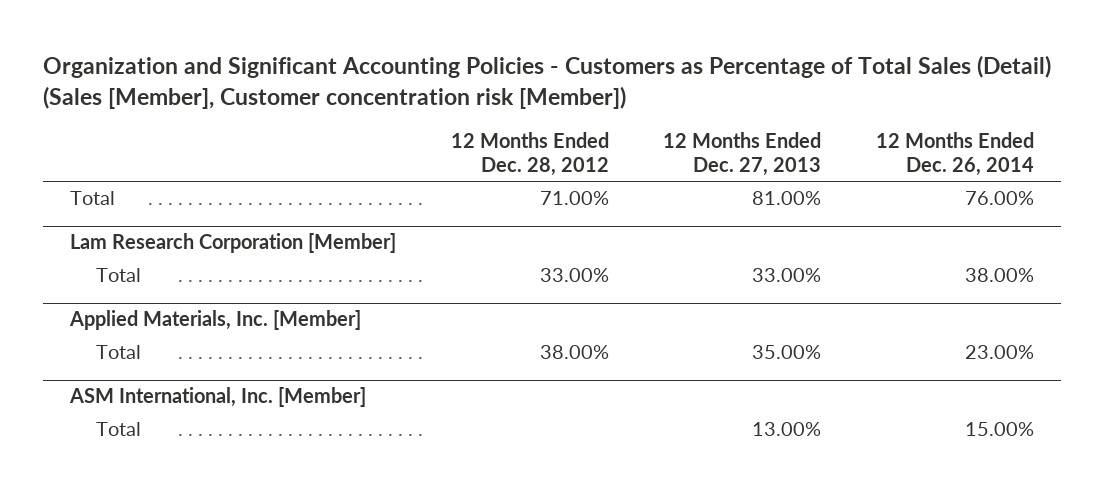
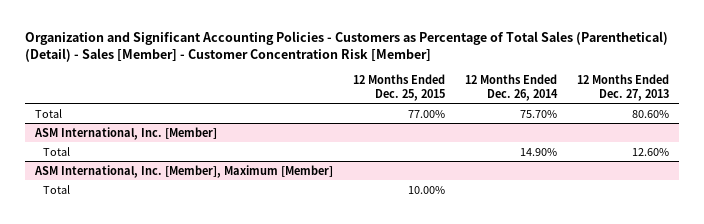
[42,54,1051,109] Organization and Significant Accounting Policies - Customers as Percentage of Total Sales (Detail) (Sales [Member], Customer concentration risk [Member]) -> [25,31,669,63] Organization and Significant Accounting Policies - Customers as Percentage of Total Sales (Parenthetical) (Detail) - Sales [Member] - Customer Concentration Risk [Member]
[450,132,609,177] 12 Months Ended Dec. 28, 2012 -> none
none -> [353,74,446,101] 12 Months Ended Dec. 25, 2015
[70,233,397,254] Lam Research Corporation [Member] -> none
[96,268,142,283] Total -> none
[69,310,362,331] Applied Materials, Inc. [Member] -> none
[96,345,142,360] Total -> none
[752,191,822,206] 81.00% -> [631,109,669,118] 80.60%
[965,191,1035,206] 76.00% -> [519,109,557,118] 75.70%
[752,422,822,437] 13.00% -> [631,147,669,156] 12.60%
[965,422,1035,437] 15.00% -> [519,147,557,156] 14.90%
none -> [34,164,334,178] ASM International, Inc. [Member], Maximum [Member]
none -> [43,184,71,194] Total

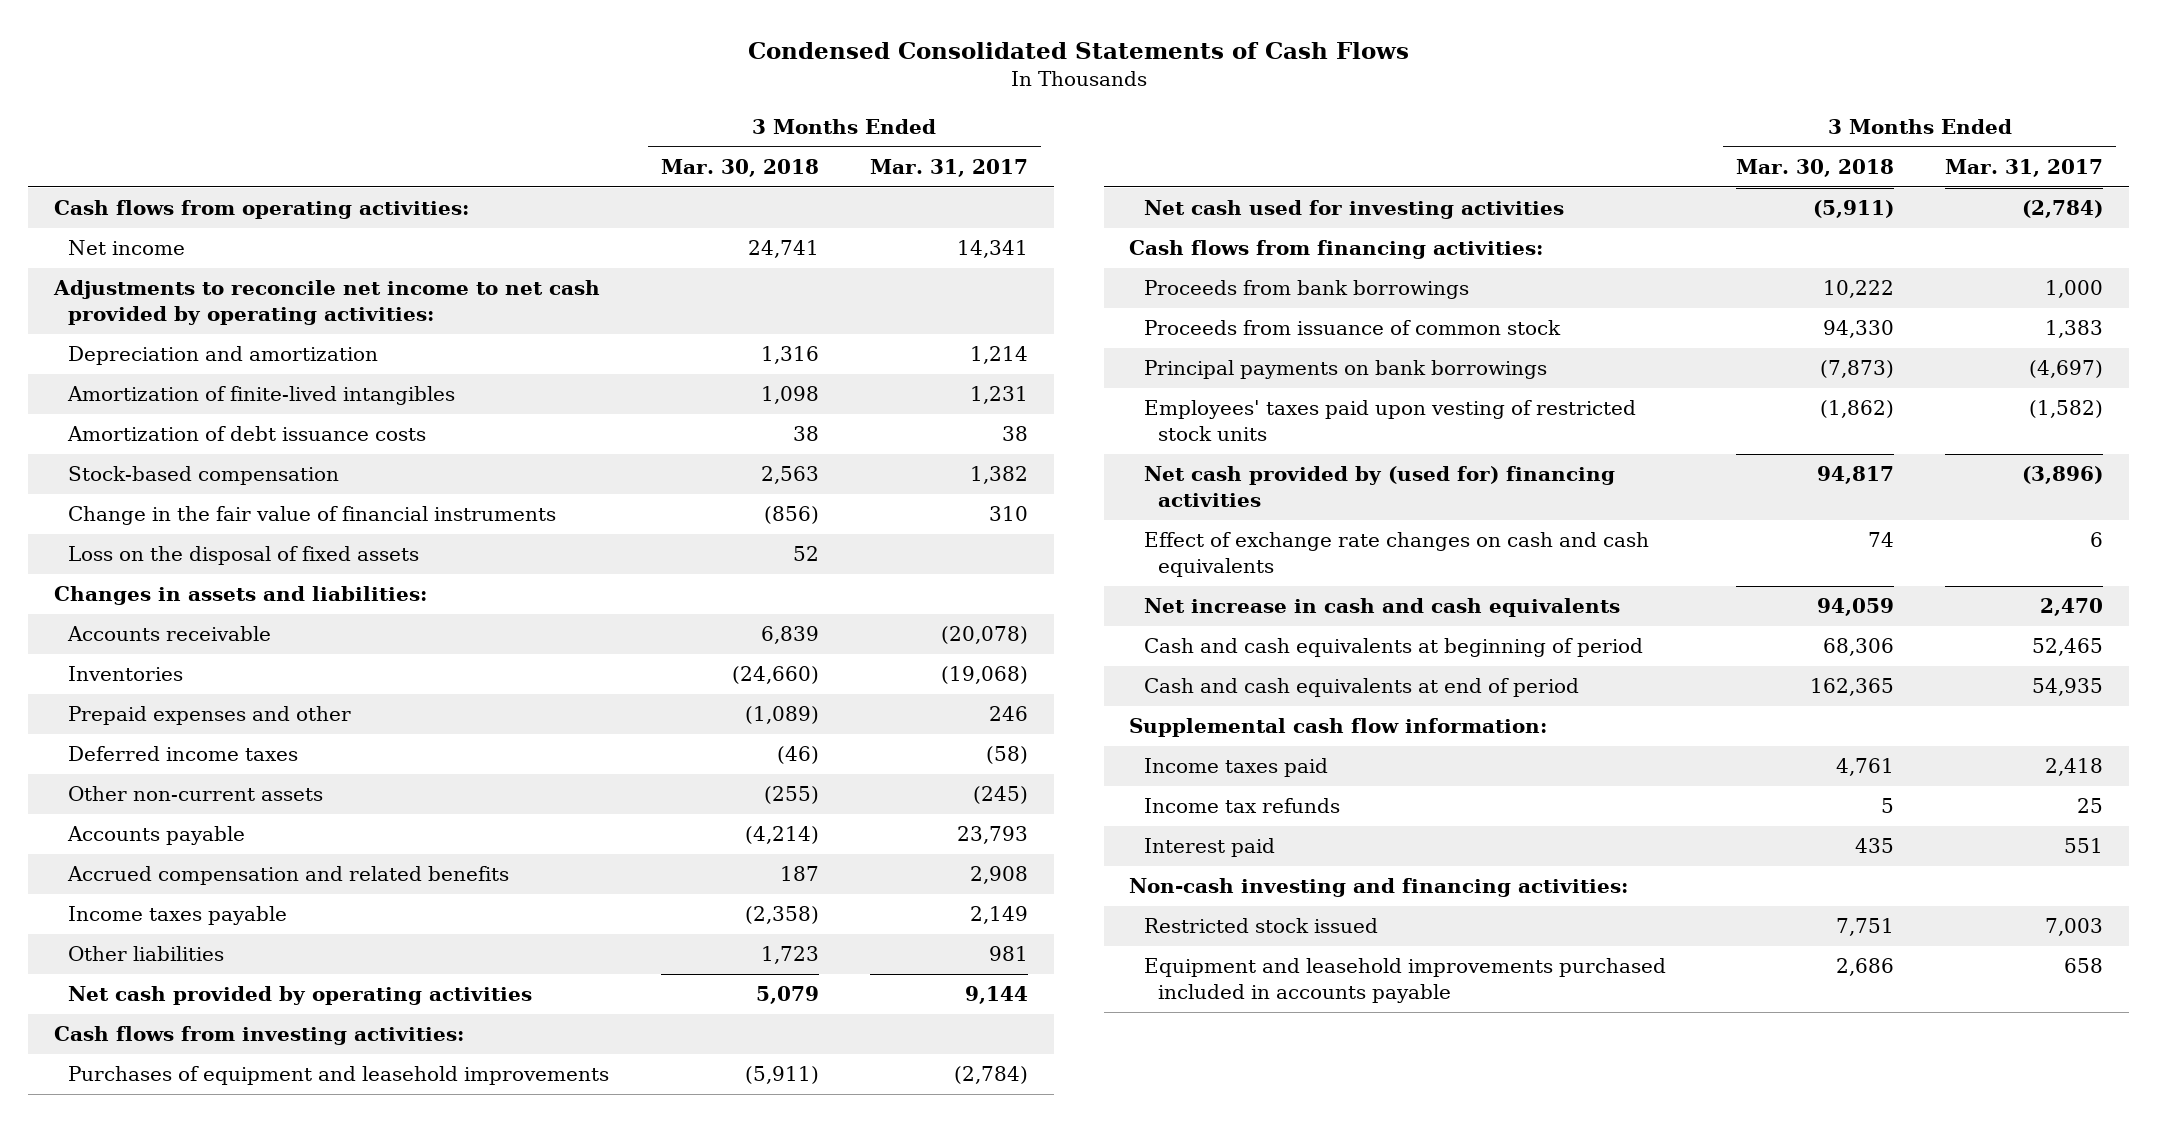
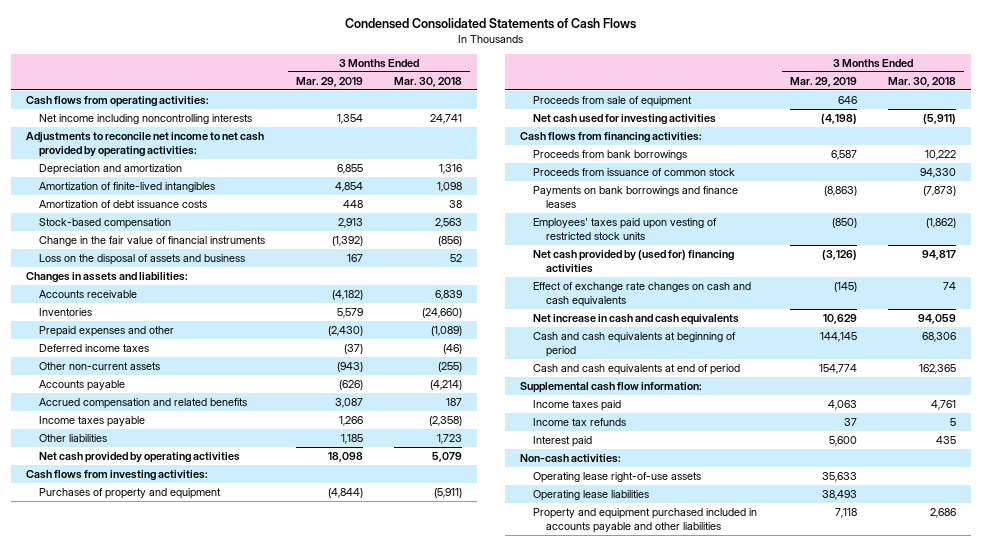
[869,158,1028,177] Mar. 31, 2017 -> none
none -> [296,76,364,87] Mar. 29, 2019
[68,240,186,256] Net income -> [39,113,253,124] Net income including noncontrolling interests
[68,546,420,566] Loss on the disposal of fixed assets -> [39,253,246,265] Loss on the disposal of assets and business
[68,1066,610,1086] Purchases of equipment and leasehold improvements -> [39,487,222,499] Purchases of property and equipment
none -> [532,95,692,107] Proceeds from sale of equipment
[1143,360,1547,380] Principal payments on bank borrowings -> [532,185,738,208] Payments on bank borrowings and finance leases
[1143,918,1378,934] Restricted stock issued -> none
[1129,878,1629,898] Non-cash investing and financing activities: -> [520,453,622,463] Non-cash activities:
none -> [532,471,701,483] Operating lease right-of-use assets
none -> [532,489,649,501] Operating lease liabilities
[1143,958,1666,1003] Equipment and leasehold improvements purchased included in accounts payable -> [532,507,757,533] Property and equipment purchased included in accounts payable and other liabilities

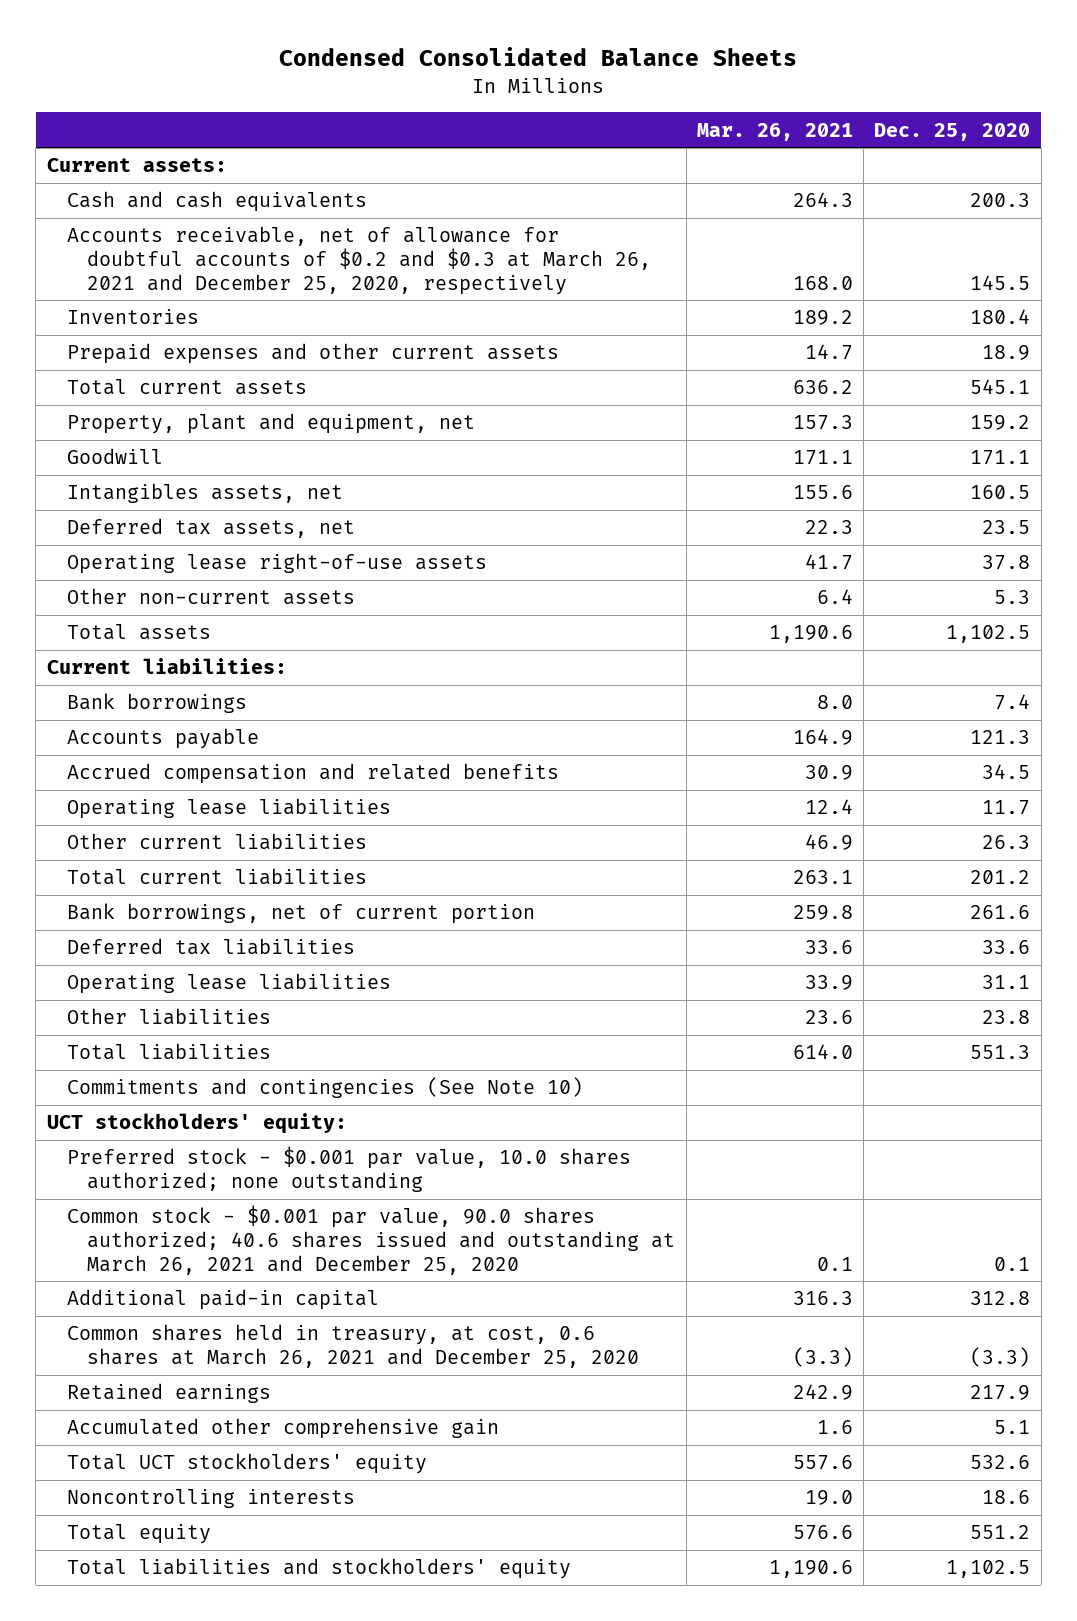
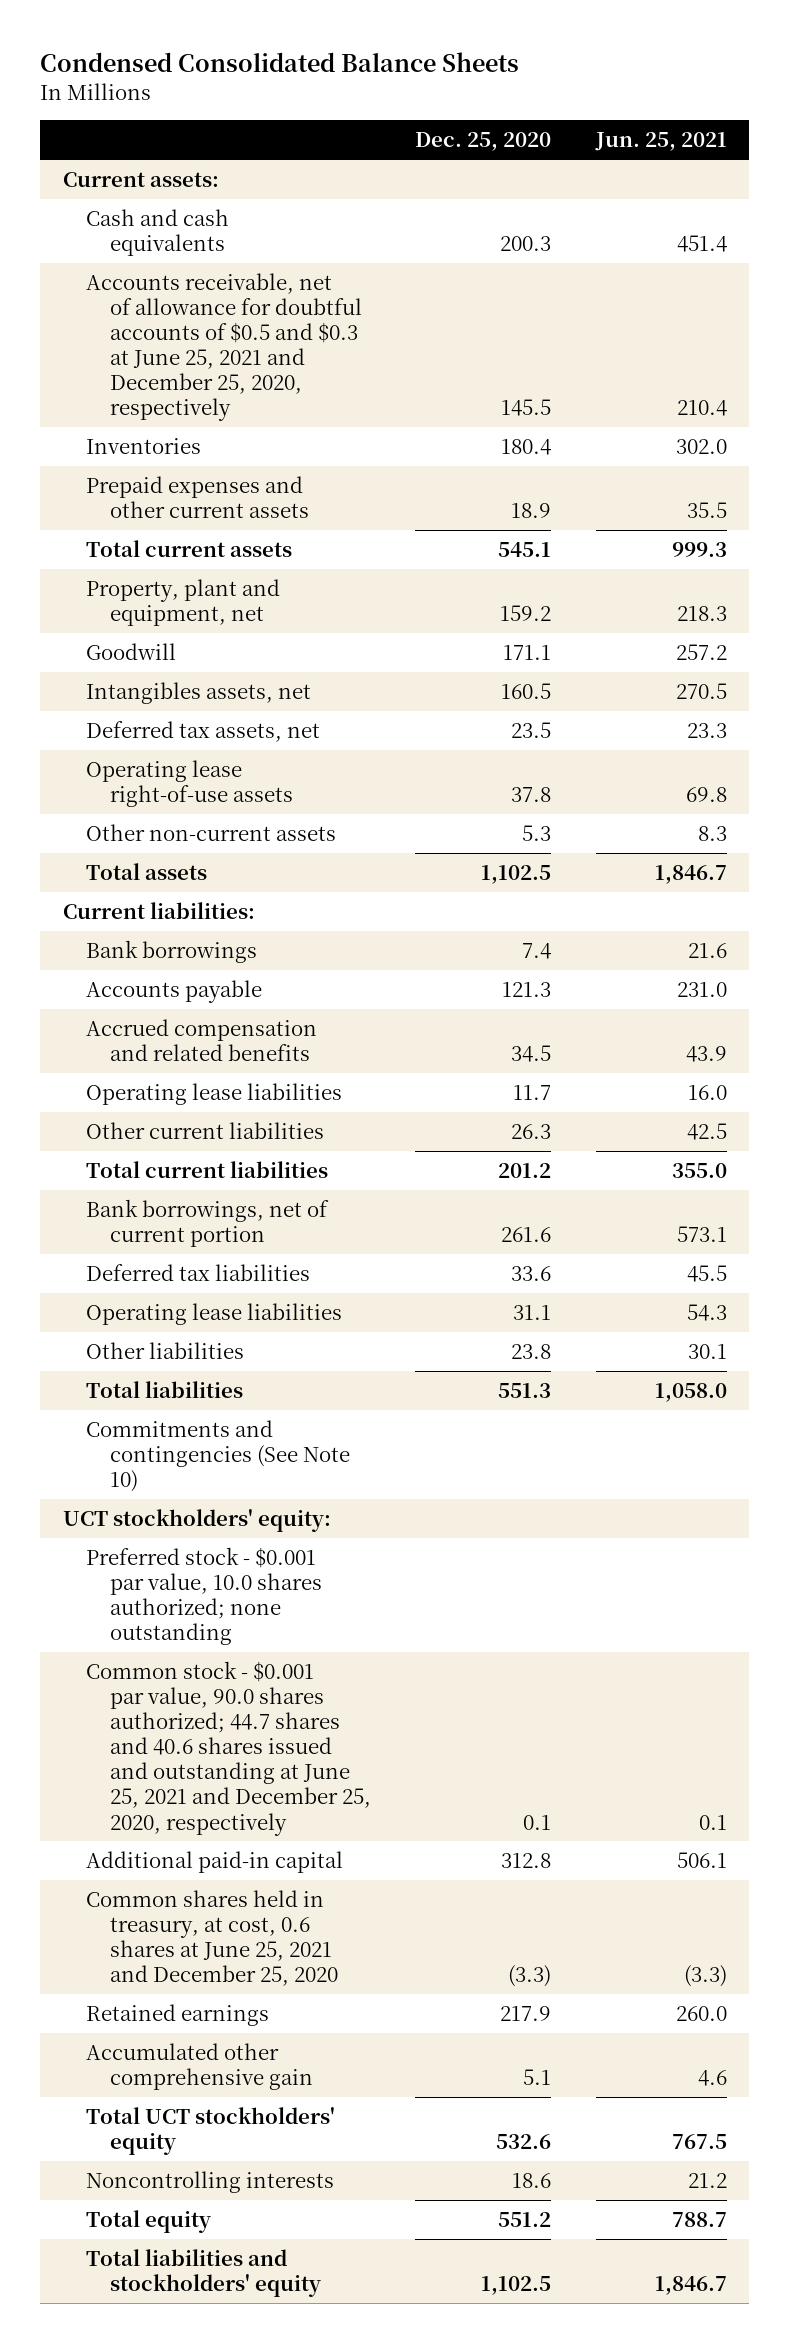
[696,122,853,141] Mar. 26, 2021 -> none
none -> [594,132,727,152] Jun. 25, 2021
[66,226,652,295] Accounts receivable, net of allowance for doubtful accounts of $0.2 and $0.3 at March 26, 2021 and December 25, 2020, respectively -> [86,272,363,422] Accounts receivable, net of allowance for doubtful accounts of $0.5 and $0.3 at June 25, 2021 and December 25, 2020, respectively
[66,1205,676,1275] Common stock - $0.001 par value, 90.0 shares authorized; 40.6 shares issued and outstanding at March 26, 2021 and December 25, 2020 -> [86,1660,372,1836] Common stock - $0.001 par value, 90.0 shares authorized; 44.7 shares and 40.6 shares issued and outstanding at June 25, 2021 and December 25, 2020, respectively
[66,1324,640,1368] Common shares held in treasury, at cost, 0.6 shares at March 26, 2021 and December 25, 2020 -> [86,1889,339,1987] Common shares held in treasury, at cost, 0.6 shares at June 25, 2021 and December 25, 2020

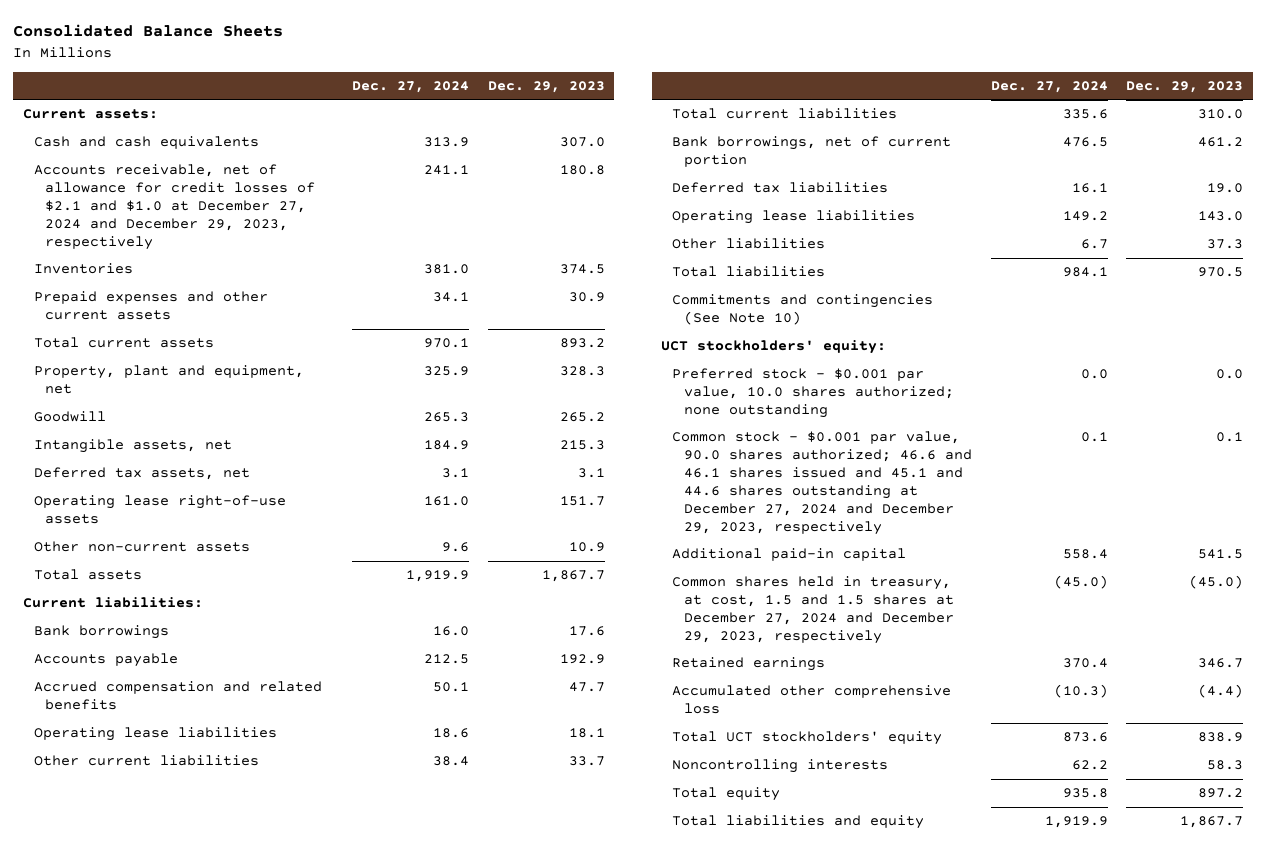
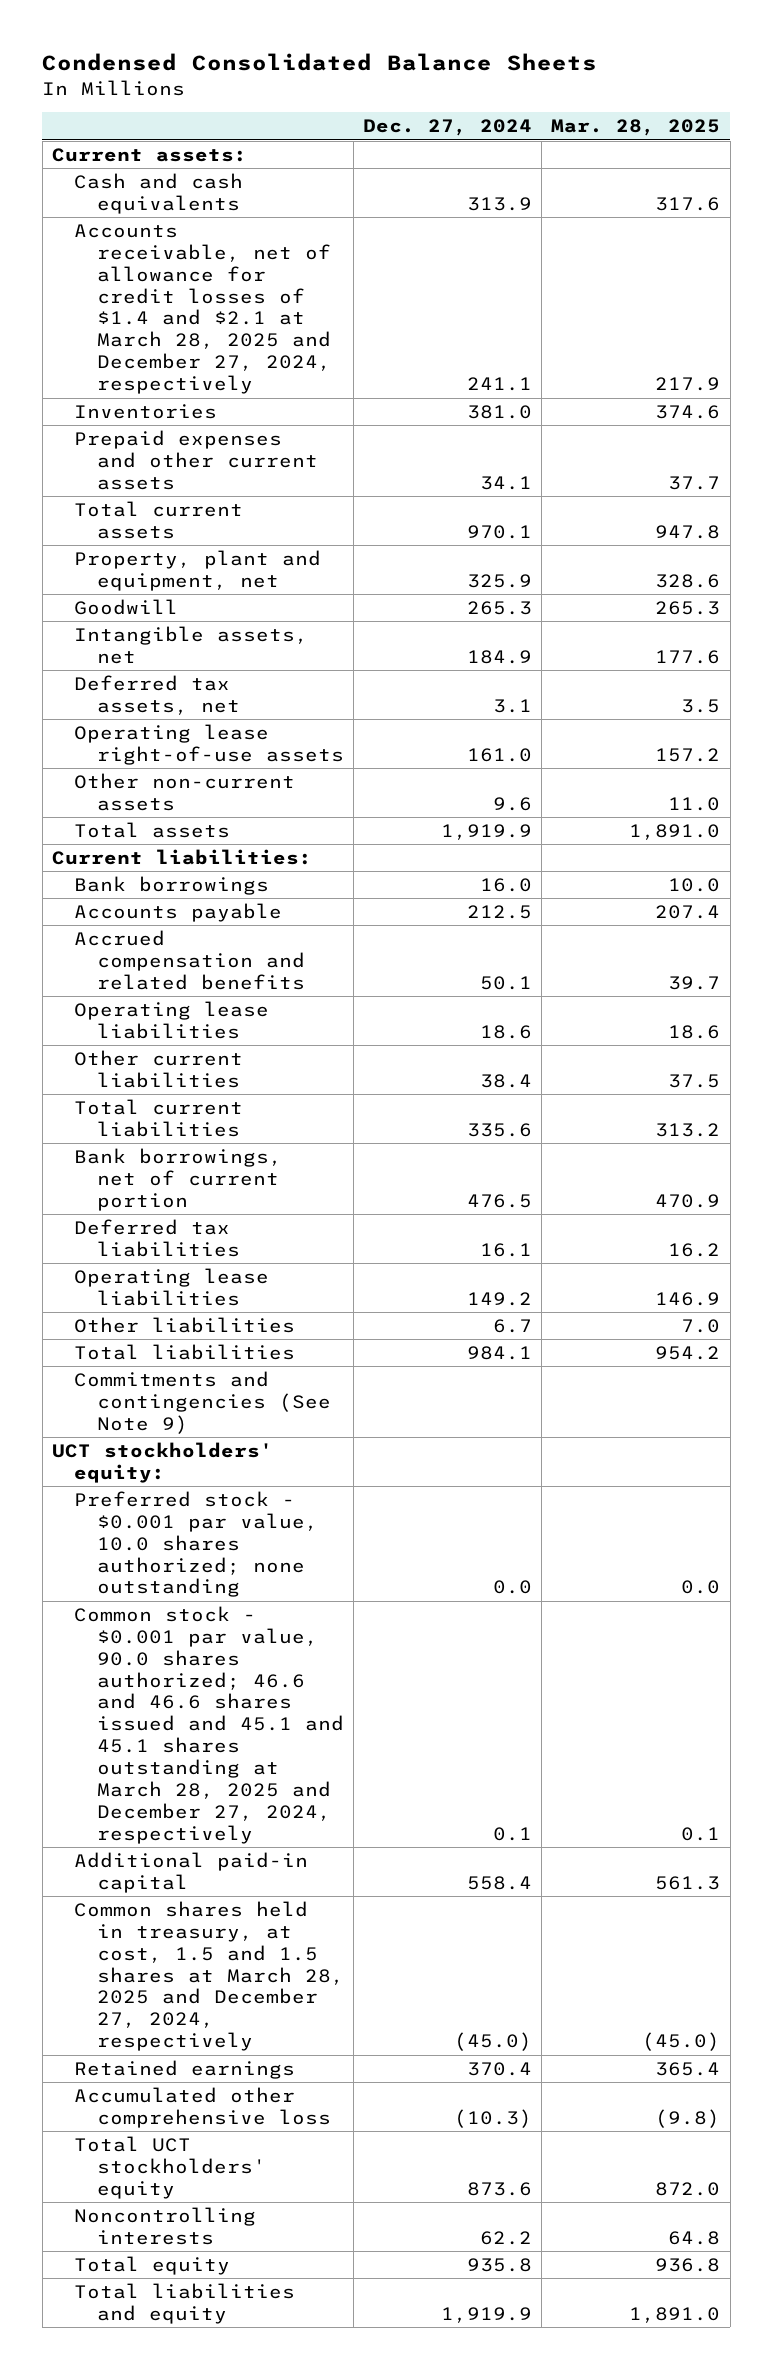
[13,24,284,38] Consolidated Balance Sheets -> [42,53,598,72] Condensed Consolidated Balance Sheets
[487,80,605,93] Dec. 29, 2023 -> none
none -> [551,119,721,137] Mar. 28, 2025
[33,164,316,250] Accounts receivable, net of allowance for credit losses of $2.1 and $1.0 at December 27, 2024 and December 29, 2023, respectively -> [74,223,331,395] Accounts receivable, net of allowance for credit losses of $1.4 and $2.1 at March 28, 2025 and December 27, 2024, respectively
[672,294,934,326] Commitments and contingencies (See Note 10) -> [74,1370,331,1434] Commitments and contingencies (See Note 9)
[672,431,972,535] Common stock - $0.001 par value, 90.0 shares authorized; 46.6 and 46.1 shares issued and 45.1 and 44.6 shares outstanding at December 27, 2024 and December 29, 2023, respectively -> [74,1605,344,1844] Common stock - $0.001 par value, 90.0 shares authorized; 46.6 and 46.6 shares issued and 45.1 and 45.1 shares outstanding at March 28, 2025 and December 27, 2024, respectively
[672,576,954,644] Common shares held in treasury, at cost, 1.5 and 1.5 shares at December 27, 2024 and December 29, 2023, respectively -> [74,1900,344,2052] Common shares held in treasury, at cost, 1.5 and 1.5 shares at March 28, 2025 and December 27, 2024, respectively

